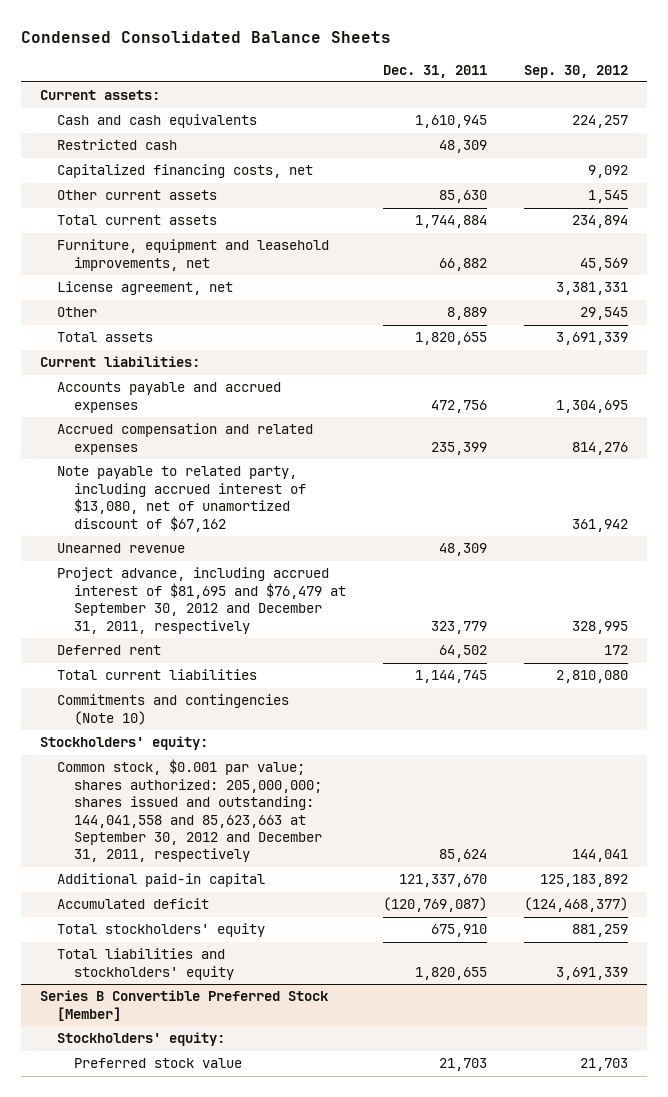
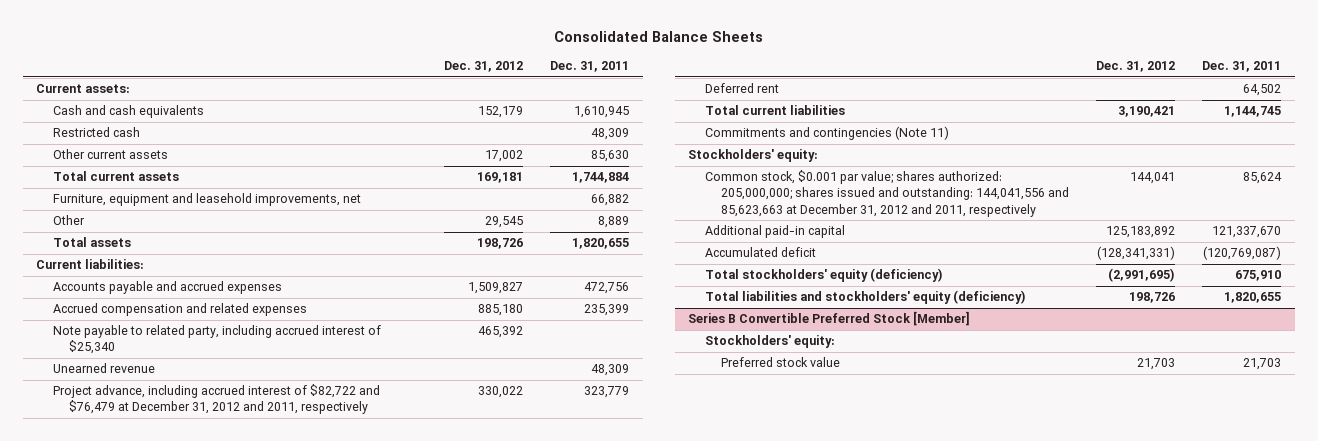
[21,31,392,44] Condensed Consolidated Balance Sheets -> [553,31,763,43] Consolidated Balance Sheets
[524,64,629,78] Sep. 30, 2012 -> none
none -> [444,61,524,73] Dec. 31, 2012
[56,164,313,179] Capitalized financing costs, net -> none
[56,281,233,296] License agreement, net -> none
[56,466,306,532] Note payable to related party, including accrued interest of $13,080, net of unamortized discount of $67,162 -> [52,325,381,355] Note payable to related party, including accrued interest of $25,340
[56,567,346,634] Project advance, including accrued interest of $81,695 and $76,479 at September 30, 2012 and December 31, 2011, respectively -> [52,384,380,415] Project advance, including accrued interest of $82,722 and $76,479 at December 31, 2012 and 2011, respectively
[56,694,289,725] Commitments and contingencies (Note 10) -> [704,126,949,141] Commitments and contingencies (Note 11)
[56,759,322,863] Common stock, $0.001 par value; shares authorized: 205,000,000; shares issued and outstanding: 144,041,558 and 85,623,663 at September 30, 2012 and December 31, 2011, respectively -> [704,170,1070,217] Common stock, $0.001 par value; shares authorized: 205,000,000; shares issued and outstanding: 144,041,556 and 85,623,663 at December 31, 2012 and 2011, respectively
[56,923,265,938] Total stockholders' equity -> [704,268,943,283] Total stockholders' equity (deficiency)
[56,948,234,980] Total liabilities and stockholders' equity -> [704,290,1026,305] Total liabilities and stockholders' equity (deficiency)

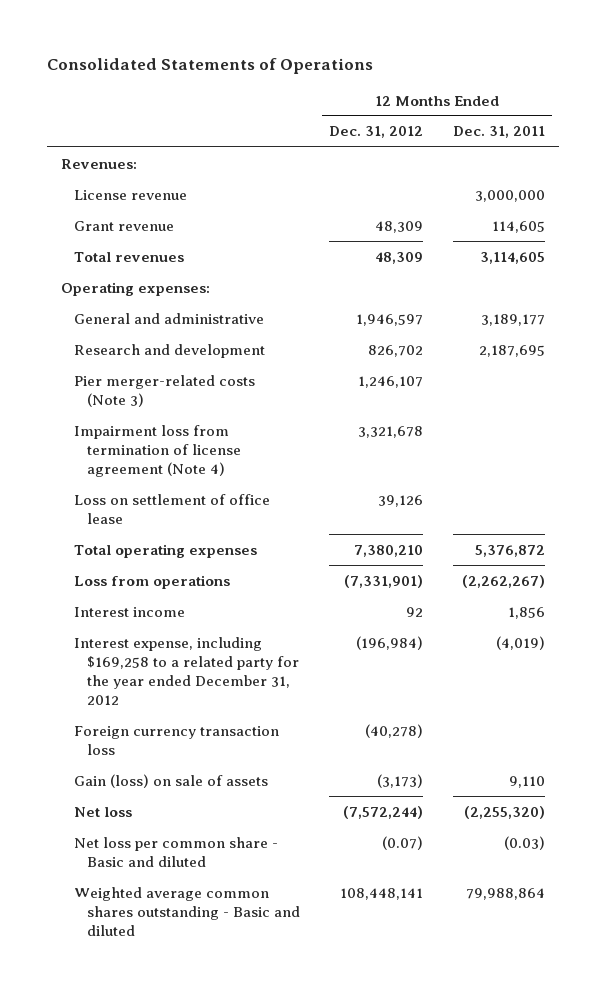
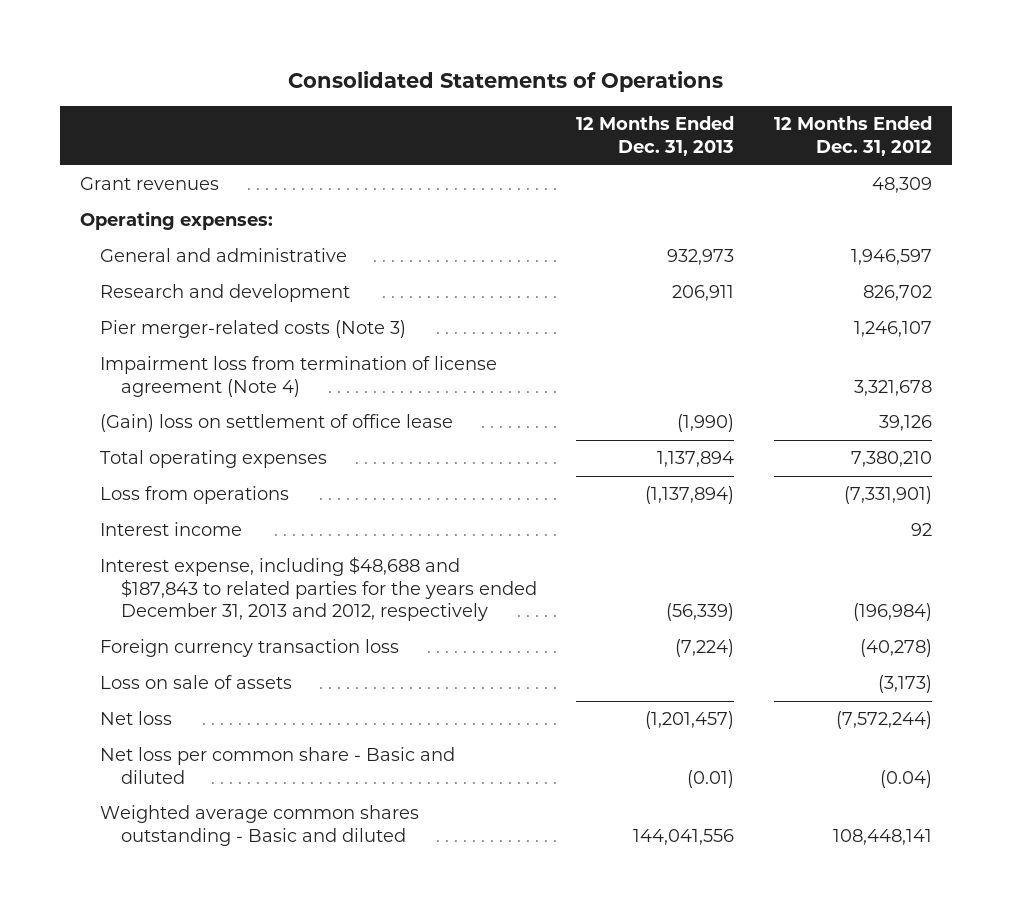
[452,126,545,139] Dec. 31, 2011 -> none
none -> [576,116,735,156] 12 Months Ended Dec. 31, 2013
[61,158,138,169] Revenues: -> none
[74,189,188,200] License revenue -> none
[74,251,185,262] Total revenues -> none
[74,220,175,231] Grant revenue -> [79,177,219,191] Grant revenues
[74,493,271,524] Loss on settlement of office lease -> [100,414,454,433] (Gain) loss on settlement of office lease
[74,636,299,705] Interest expense, including $169,258 to a related party for the year ended December 31, 2012 -> [100,556,537,622] Interest expense, including $48,688 and $187,843 to related parties for the years ended December 31, 2013 and 2012, respectively
[74,773,269,788] Gain (loss) on sale of assets -> [100,675,293,690] Loss on sale of assets
[382,835,424,850] (0.07) -> [880,769,933,788] (0.04)

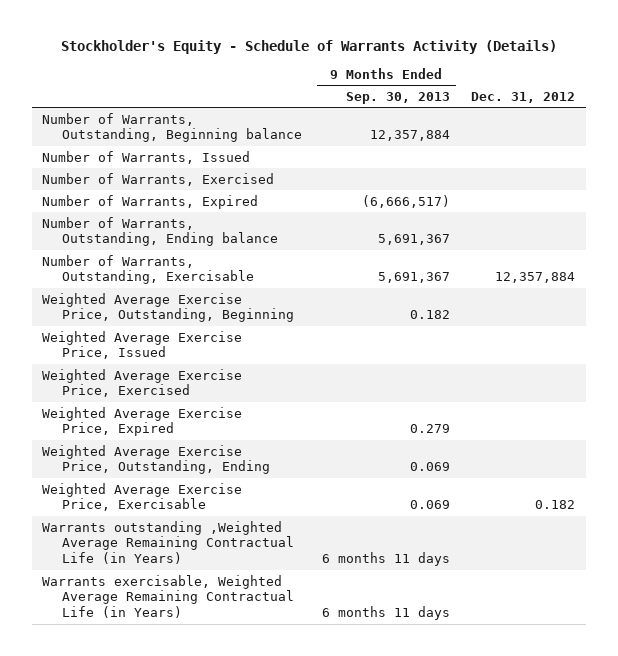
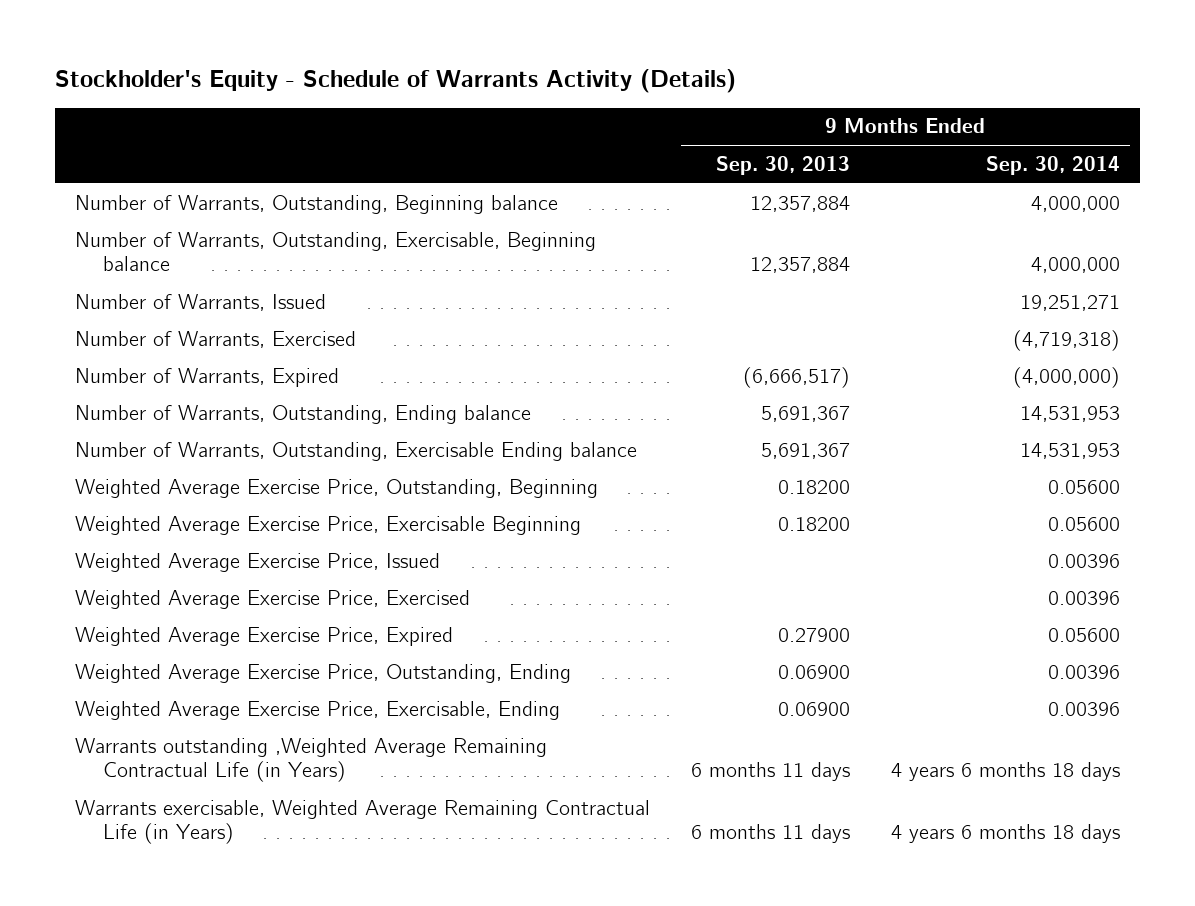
[471,91,576,103] Dec. 31, 2012 -> none
none -> [985,155,1120,175] Sep. 30, 2014
none -> [75,231,597,272] Number of Warrants, Outstanding, Exercisable, Beginning balance
[42,254,254,285] Number of Warrants, Outstanding, Exercisable -> [75,441,638,461] Number of Warrants, Outstanding, Exercisable Ending balance
[410,310,451,320] 0.182 -> [778,479,851,494] 0.18200
none -> [75,515,582,535] Weighted Average Exercise Price, Exercisable Beginning
[410,424,451,434] 0.279 -> [778,627,851,642] 0.27900
[410,462,451,472] 0.069 -> [778,664,851,679] 0.06900
[42,482,243,512] Weighted Average Exercise Price, Exercisable -> [75,700,561,720] Weighted Average Exercise Price, Exercisable, Ending
[410,500,451,510] 0.069 -> [778,701,851,716] 0.06900

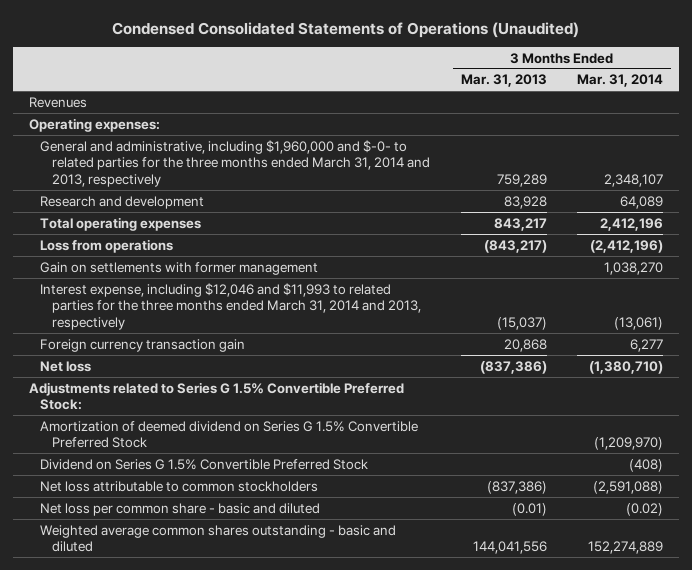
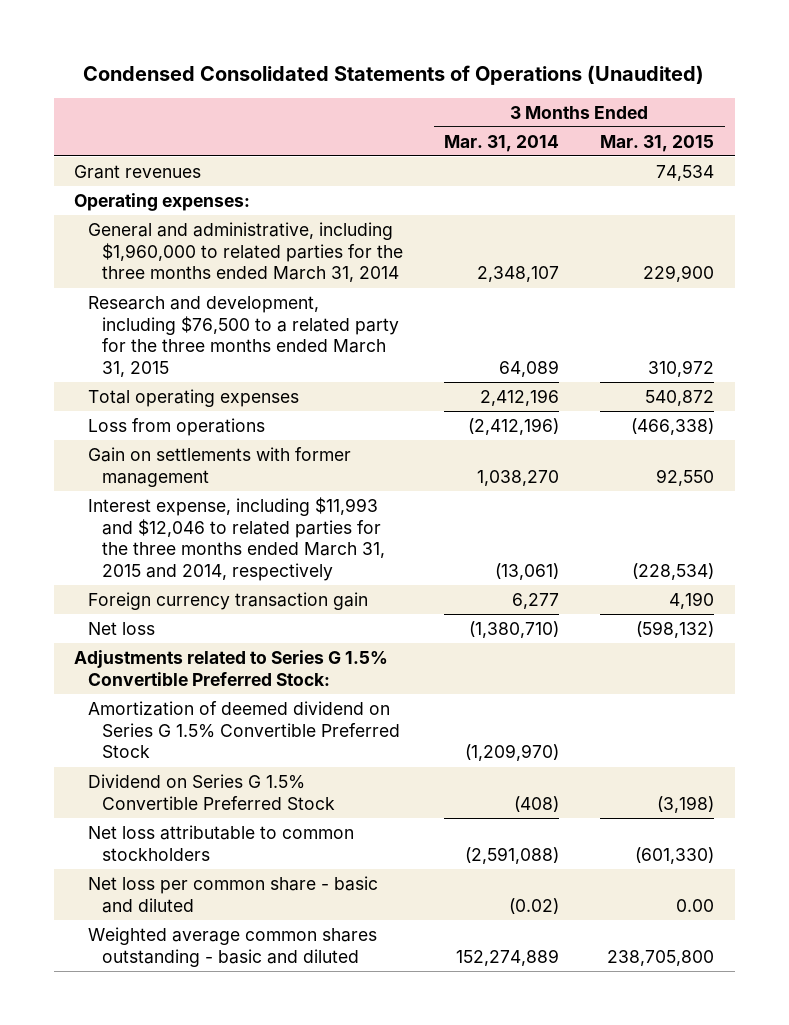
[460,74,547,88] Mar. 31, 2013 -> none
none -> [600,134,715,152] Mar. 31, 2015
[28,96,87,108] Revenues -> [74,164,202,179] Grant revenues
[40,139,430,187] General and administrative, including $1,960,000 and $-0- to related parties for the three months ended March 31, 2014 and 2013, respectively -> [88,221,403,283] General and administrative, including $1,960,000 to related parties for the three months ended March 31, 2014
[40,195,205,209] Research and development -> [88,295,399,378] Research and development, including $76,500 to a related party for the three months ended March 31, 2015
[40,282,421,330] Interest expense, including $12,046 and $11,993 to related parties for the three months ended March 31, 2014 and 2013, respectively -> [88,496,385,582] Interest expense, including $11,993 and $12,046 to related parties for the three months ended March 31, 2015 and 2014, respectively

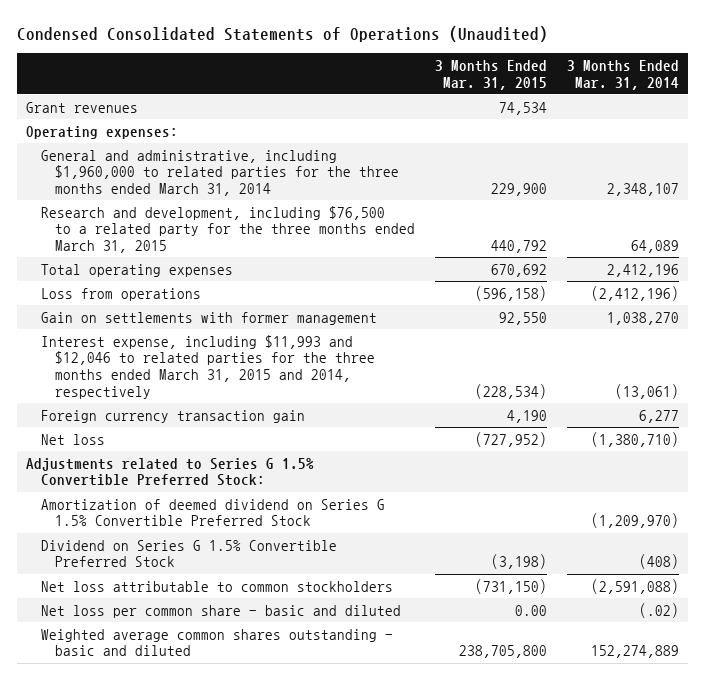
[648,360,715,378] 310,972 -> [490,239,547,253] 440,792
[645,389,715,406] 540,872 -> [490,263,547,277] 670,692
[631,417,715,435] (466,338) -> [474,285,547,301] (596,158)
[636,620,715,638] (598,132) -> [474,431,547,447] (727,952)
[635,846,715,864] (601,330) -> [474,578,547,594] (731,150)
[509,897,560,914] (0.02) -> [638,602,679,618] (.02)

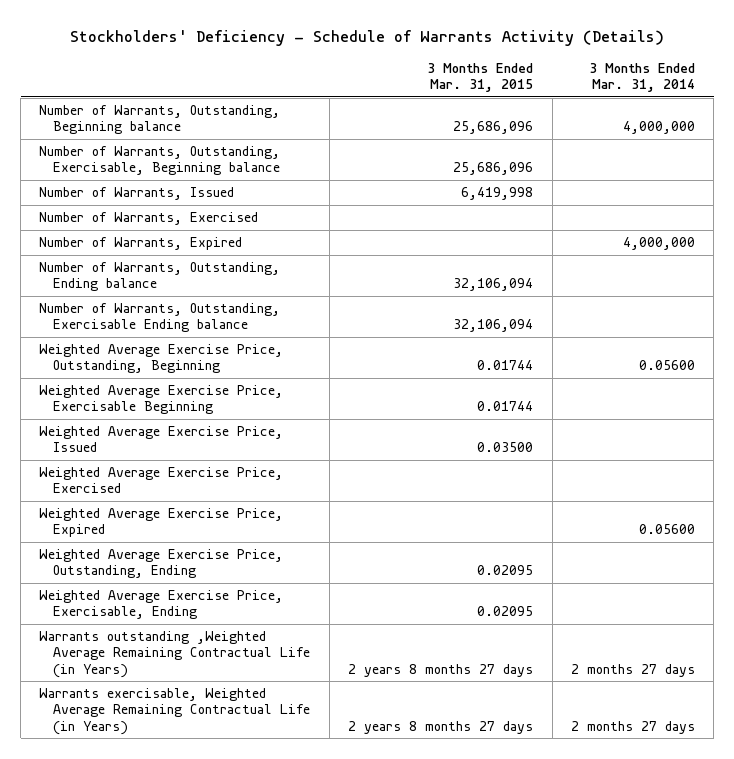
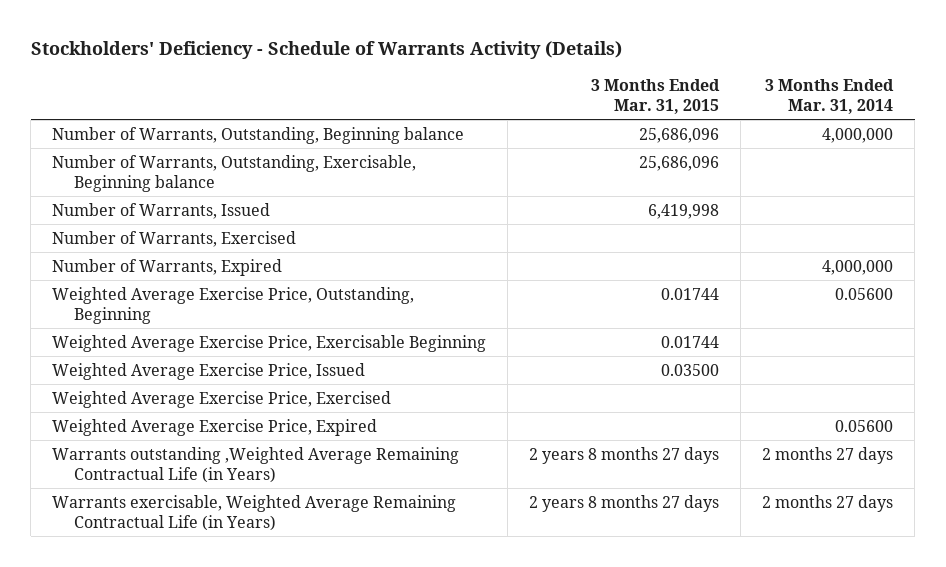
[39,262,281,292] Number of Warrants, Outstanding, Ending balance -> none
[39,303,281,333] Number of Warrants, Outstanding, Exercisable Ending balance -> none
[39,549,284,579] Weighted Average Exercise Price, Outstanding, Ending -> none
[39,590,284,620] Weighted Average Exercise Price, Exercisable, Ending -> none

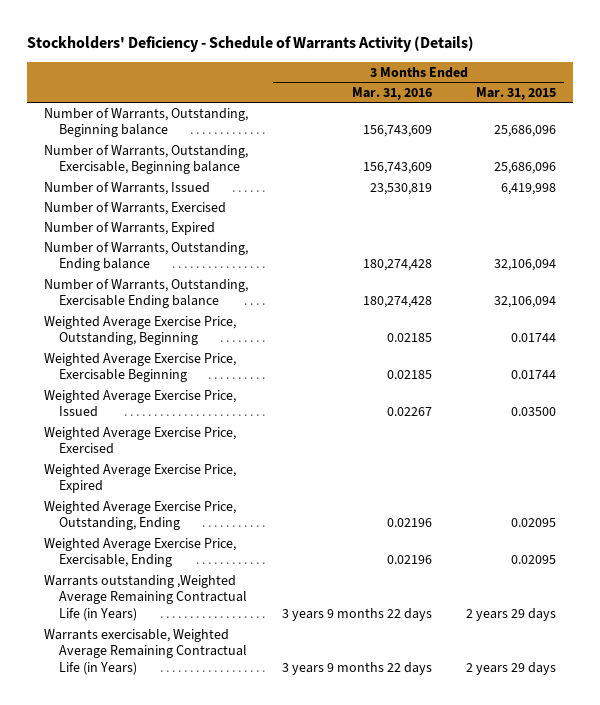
[765,79,895,114] 3 Months Ended Mar. 31, 2014 -> none
none -> [351,86,432,100] Mar. 31, 2016
none -> [43,241,248,272] Number of Warrants, Outstanding, Ending balance
none -> [43,278,248,309] Number of Warrants, Outstanding, Exercisable Ending balance
none -> [43,500,236,531] Weighted Average Exercise Price, Outstanding, Ending
none -> [43,537,236,568] Weighted Average Exercise Price, Exercisable, Ending
[529,446,720,464] 2 years 8 months 27 days -> [465,608,556,622] 2 years 29 days
[529,494,720,512] 2 years 8 months 27 days -> [465,662,556,676] 2 years 29 days

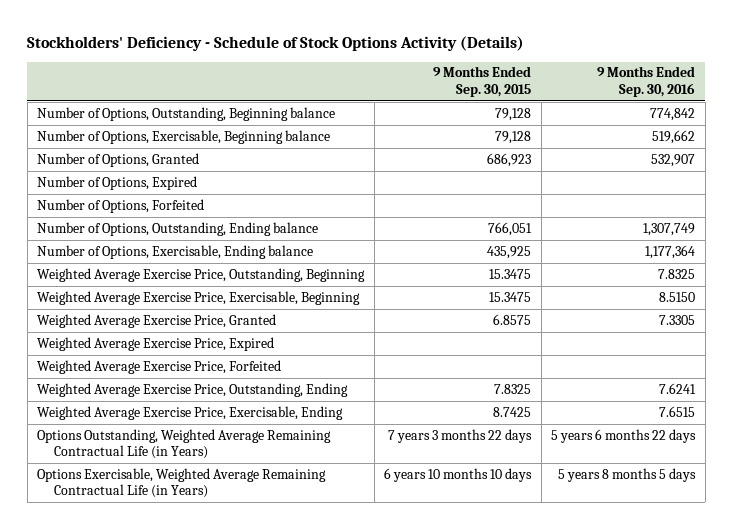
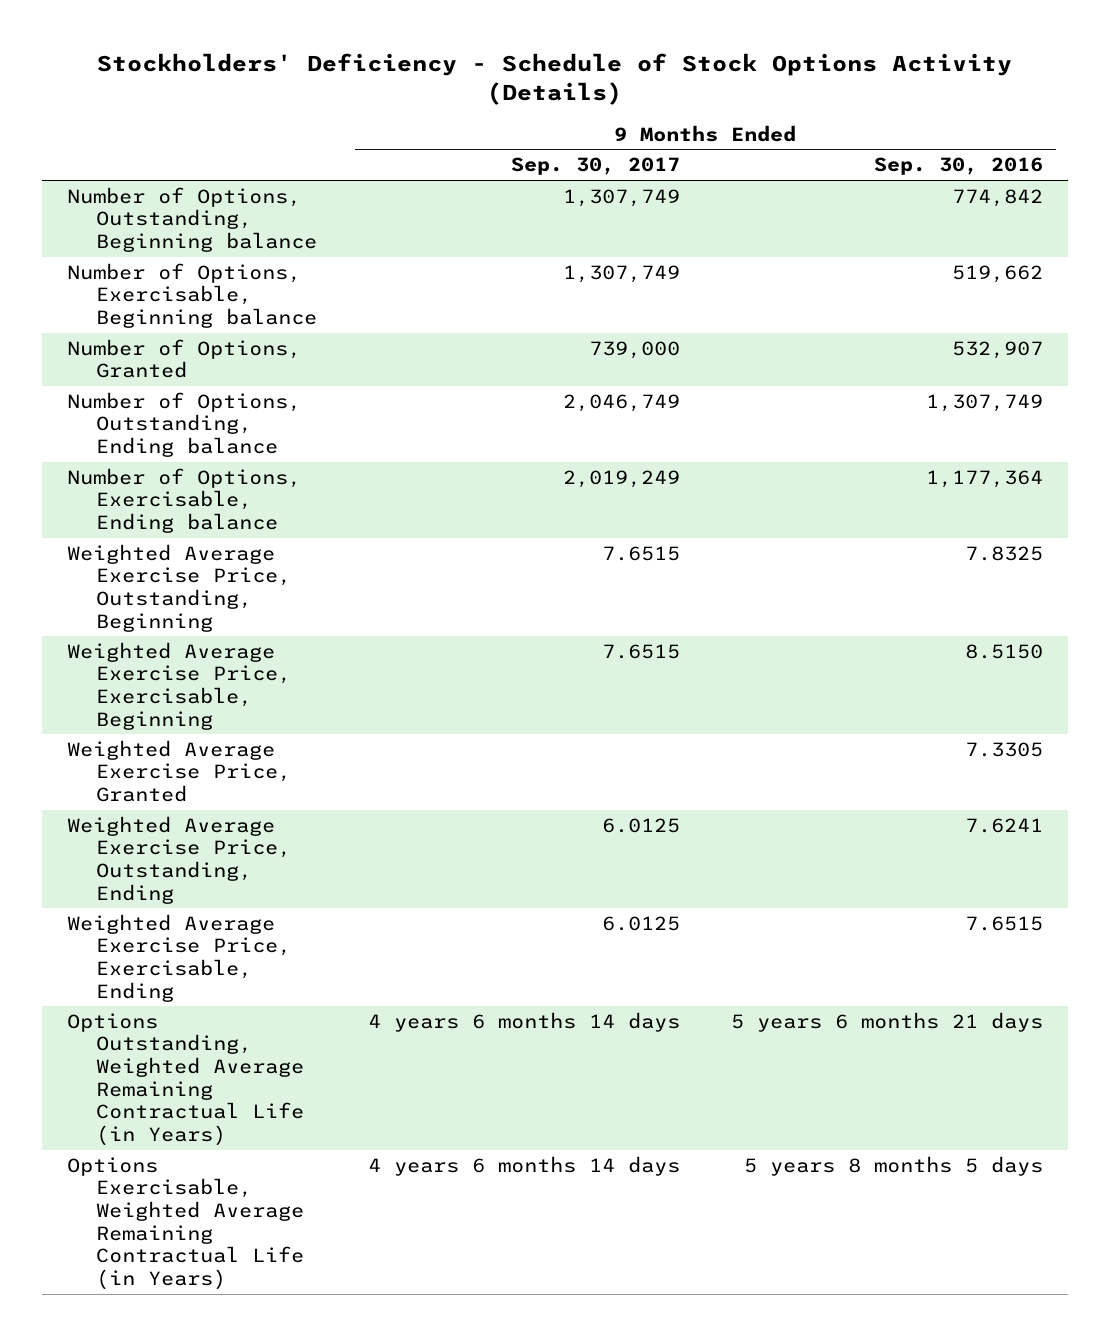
[433,66,532,97] 9 Months Ended Sep. 30, 2015 -> none
none -> [510,157,680,176] Sep. 30, 2017
[37,175,198,190] Number of Options, Expired -> none
[37,198,205,213] Number of Options, Forfeited -> none
[37,336,275,351] Weighted Average Exercise Price, Expired -> none
[37,359,282,374] Weighted Average Exercise Price, Forfeited -> none
[551,428,697,443] 5 years 6 months 22 days -> [730,1011,1043,1032] 5 years 6 months 21 days

